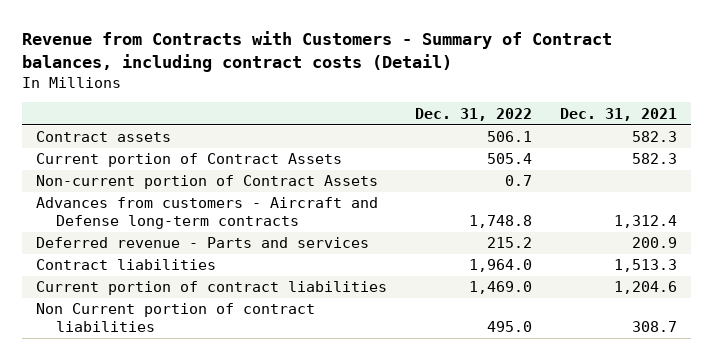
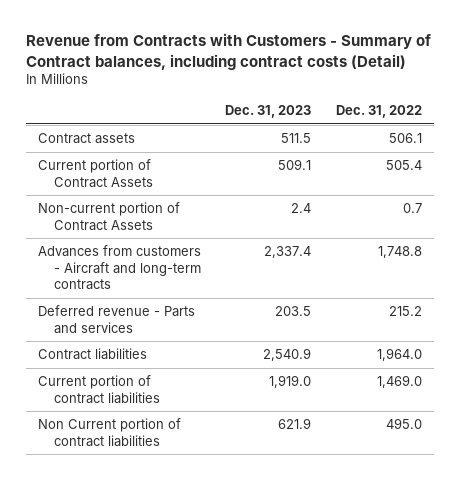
[560,107,678,121] Dec. 31, 2021 -> none
none -> [225,105,312,119] Dec. 31, 2023
[36,197,379,229] Advances from customers - Aircraft and Defense long-term contracts -> [38,245,202,290] Advances from customers - Aircraft and long-term contracts

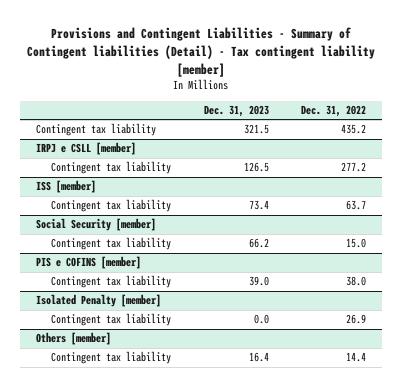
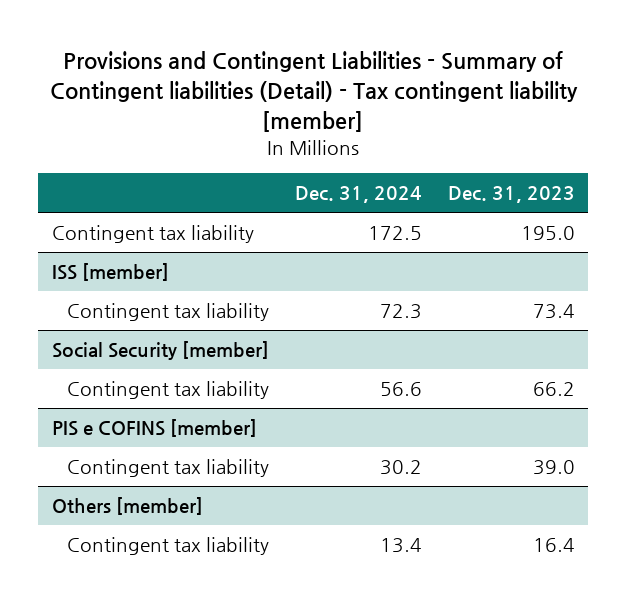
[300,104,366,117] Dec. 31, 2022 -> none
none -> [294,186,422,204] Dec. 31, 2024
[36,142,137,156] IRPJ e CSLL [member] -> none
[51,161,172,175] Contingent tax liability -> none
[243,124,269,135] 321.5 -> [520,226,575,241] 195.0
[36,294,162,308] Isolated Penalty [member] -> none
[51,313,172,327] Contingent tax liability -> none

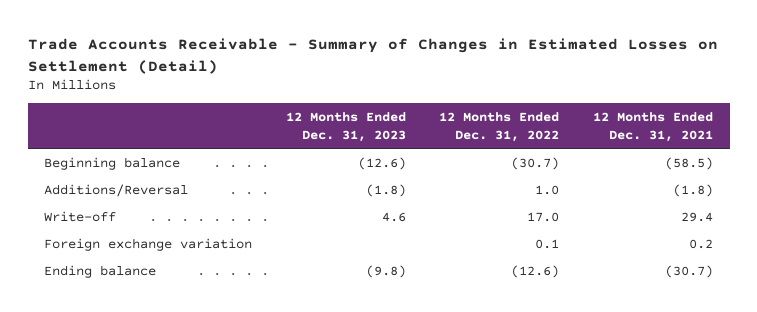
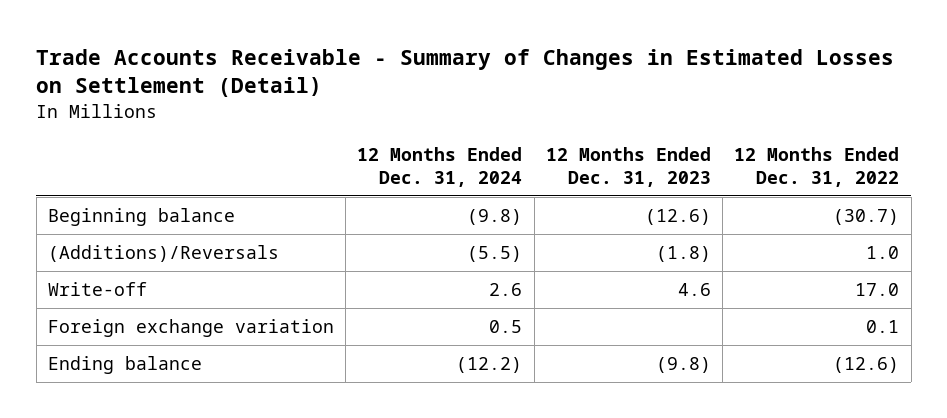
[593,111,714,142] 12 Months Ended Dec. 31, 2021 -> none
none -> [357,146,523,187] 12 Months Ended Dec. 31, 2024
[44,183,189,197] Additions/Reversal -> [47,245,279,263] (Additions)/Reversals

